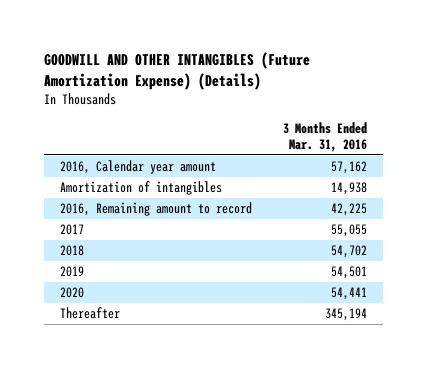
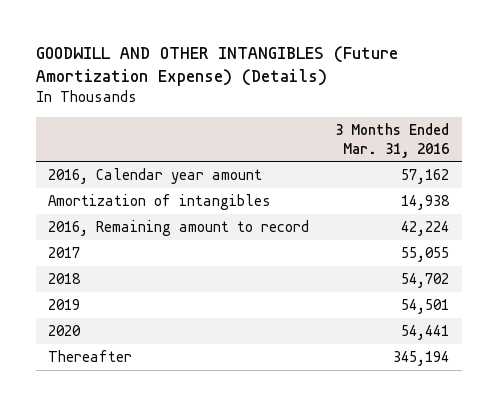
[331,203,368,217] 42,225 -> [400,221,449,237] 42,224

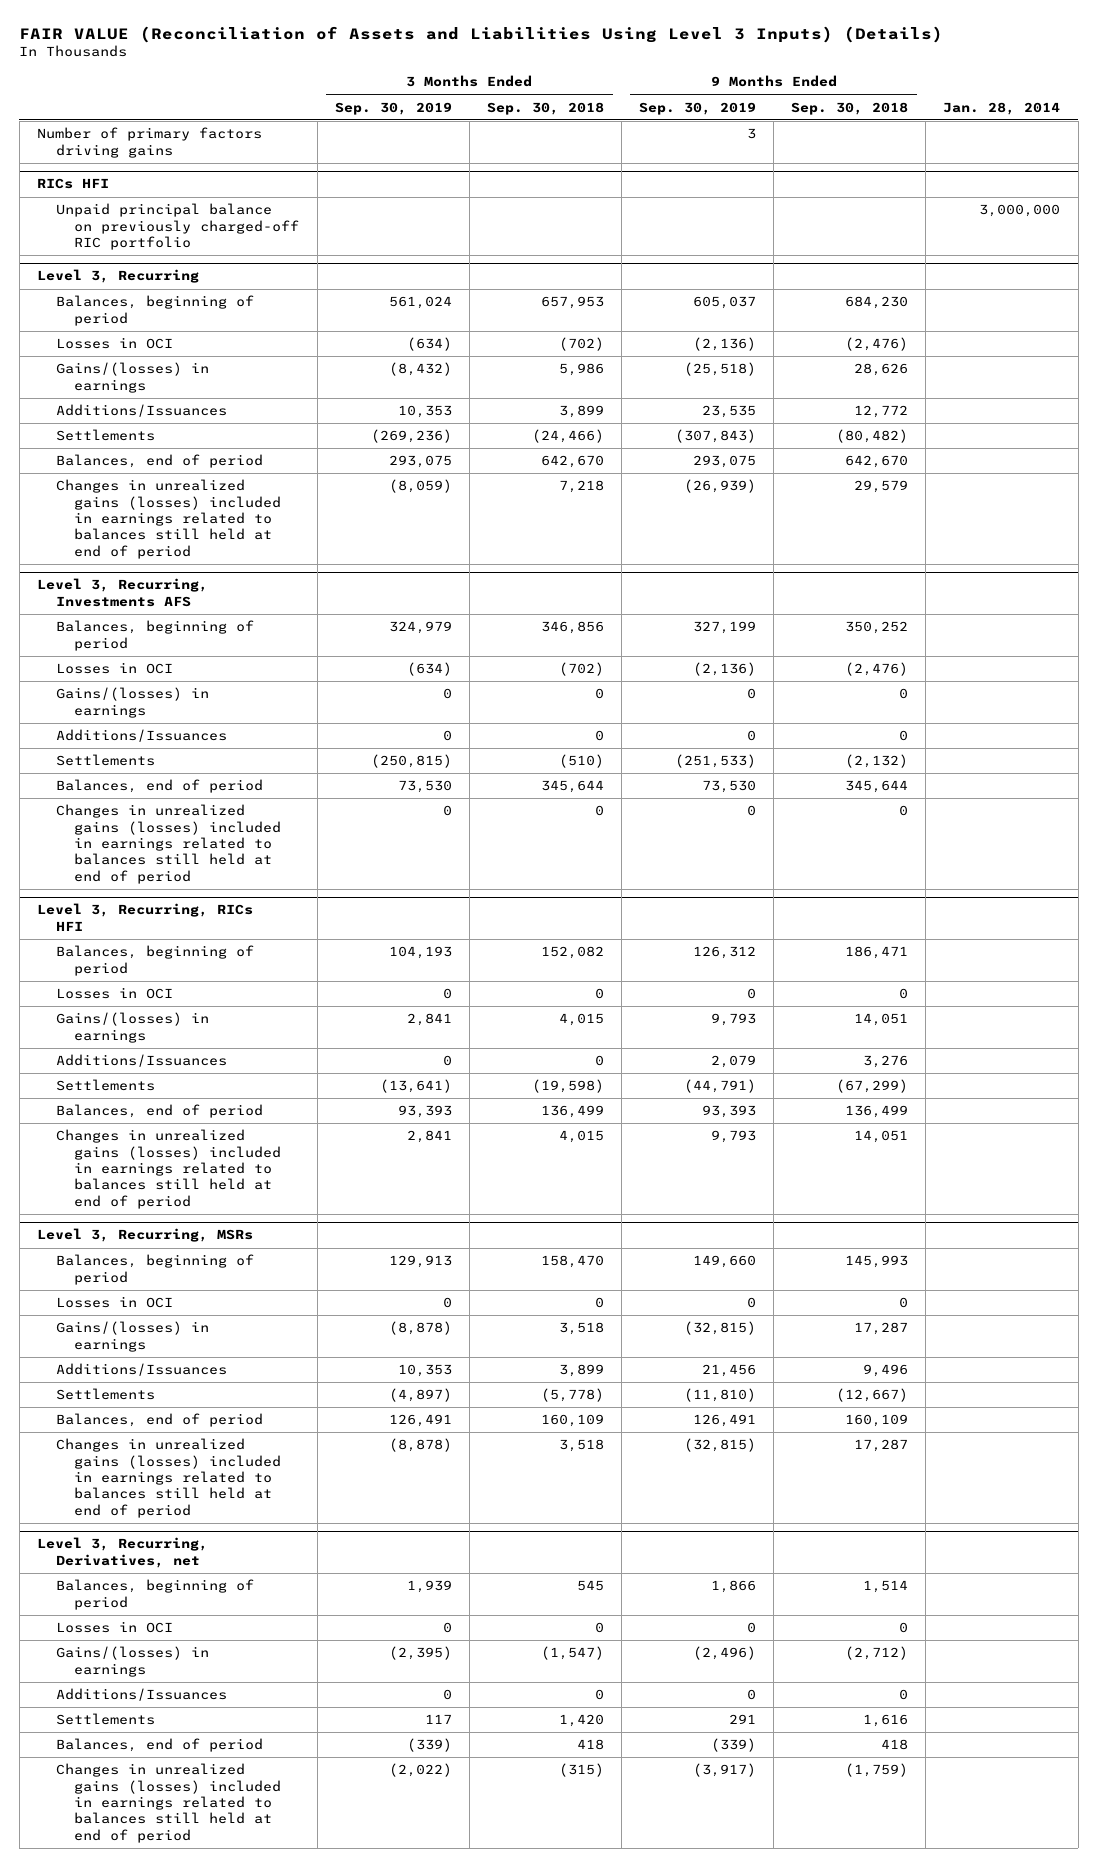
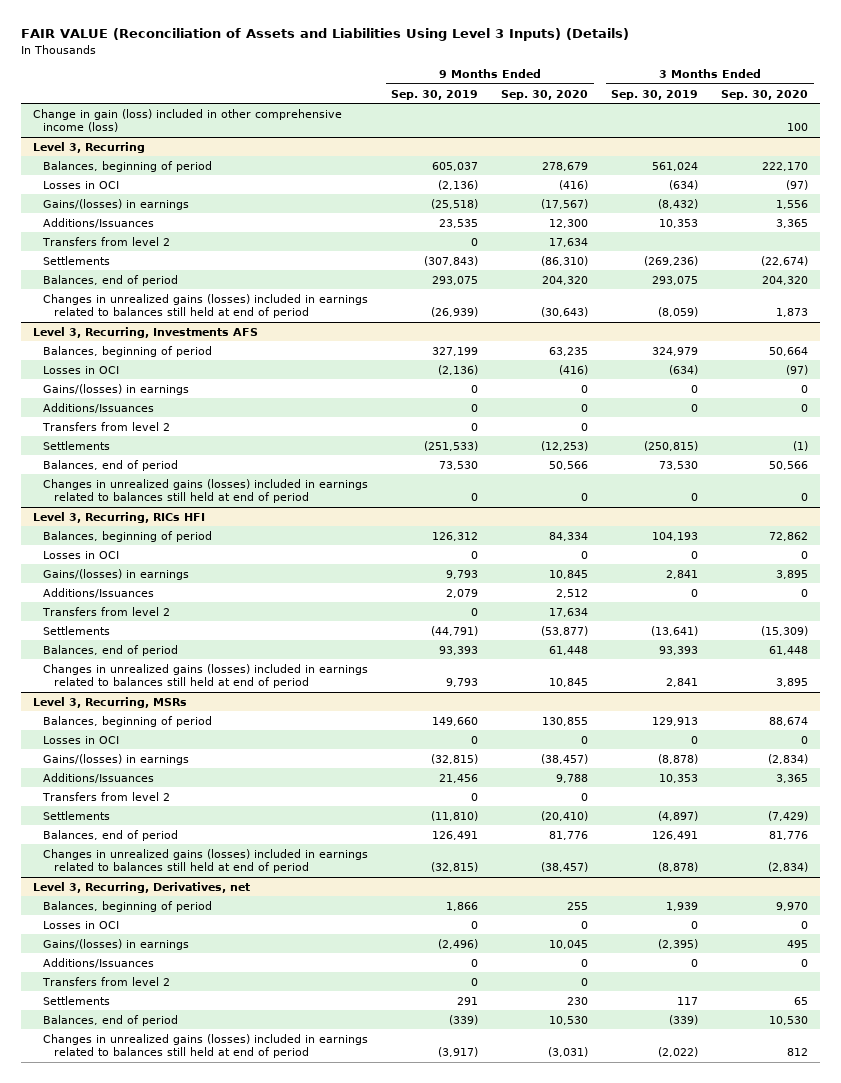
[486,101,604,115] Sep. 30, 2018 -> none
[791,101,909,115] Sep. 30, 2018 -> none
[943,101,1061,115] Jan. 28, 2014 -> none
none -> [501,89,589,100] Sep. 30, 2020
none -> [721,89,809,100] Sep. 30, 2020
[36,127,262,158] Number of primary factors driving gains -> none
[36,178,109,190] RICs HFI -> none
[55,203,300,251] Unpaid principal balance on previously charged-off RIC portfolio -> none
none -> [32,108,342,133] Change in gain (loss) included in other comprehensive income (loss)
none -> [42,236,171,246] Transfers from level 2
none -> [42,421,171,431] Transfers from level 2
none -> [42,606,171,616] Transfers from level 2
none -> [42,791,171,801] Transfers from level 2
none -> [42,976,171,986] Transfers from level 2

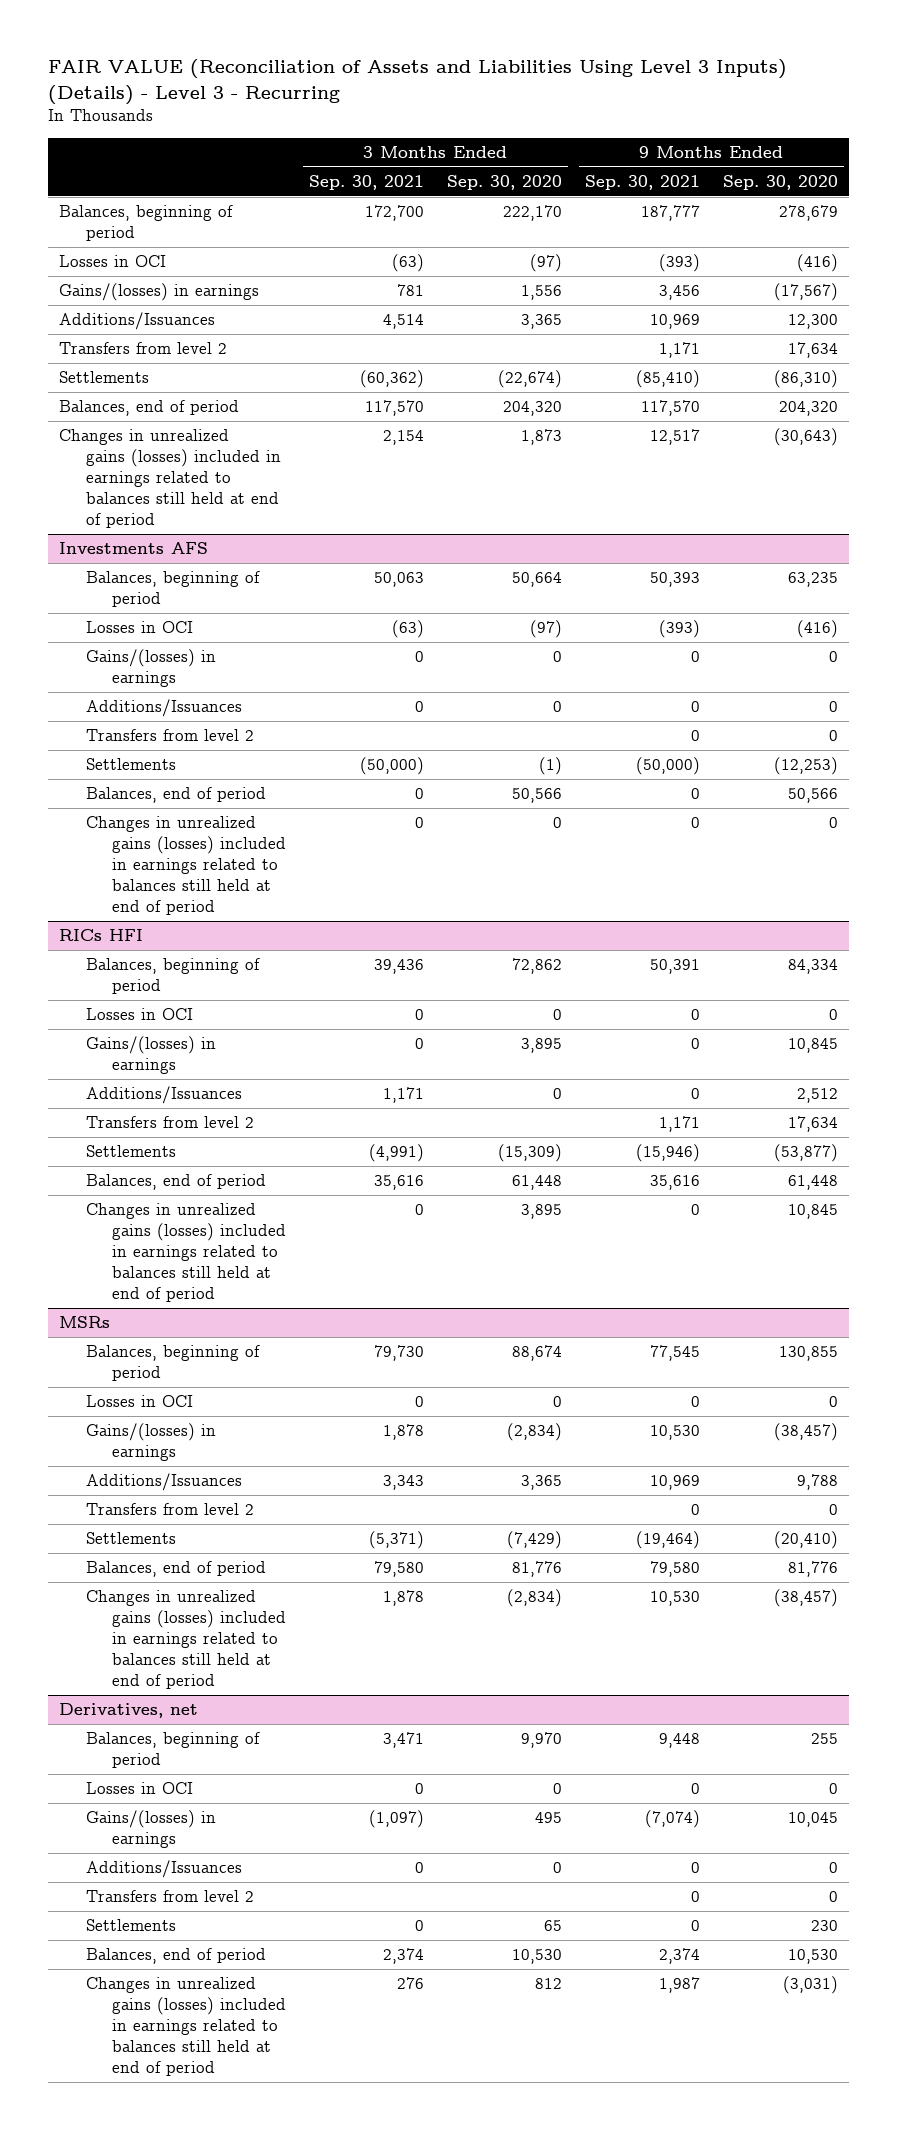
[20,28,629,42] FAIR VALUE (Reconciliation of Assets and Liabilities Using Level 3 Inputs) (Details) -> [47,59,787,106] FAIR VALUE (Reconciliation of Assets and Liabilities Using Level 3 Inputs) (Details) - Level 3 - Recurring
[391,89,479,100] Sep. 30, 2019 -> none
[611,89,699,100] Sep. 30, 2019 -> none
none -> [308,175,424,191] Sep. 30, 2021
none -> [584,175,700,191] Sep. 30, 2021
[32,108,342,133] Change in gain (loss) included in other comprehensive income (loss) -> none
[32,141,145,153] Level 3, Recurring -> none
[32,326,258,338] Level 3, Recurring, Investments AFS -> none
none -> [59,542,209,555] Investments AFS
[32,511,205,523] Level 3, Recurring, RICs HFI -> none
none -> [59,929,144,942] RICs HFI
[32,696,187,708] Level 3, Recurring, MSRs -> none
none -> [59,1316,111,1329] MSRs
[32,881,250,893] Level 3, Recurring, Derivatives, net -> none
none -> [59,1703,199,1719] Derivatives, net

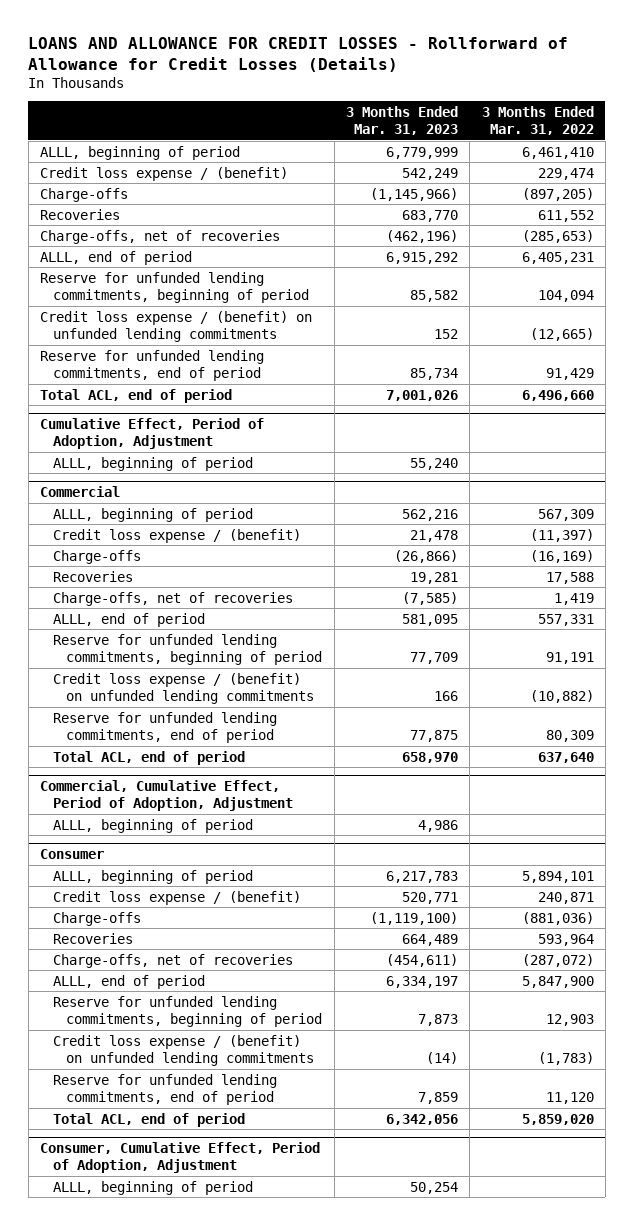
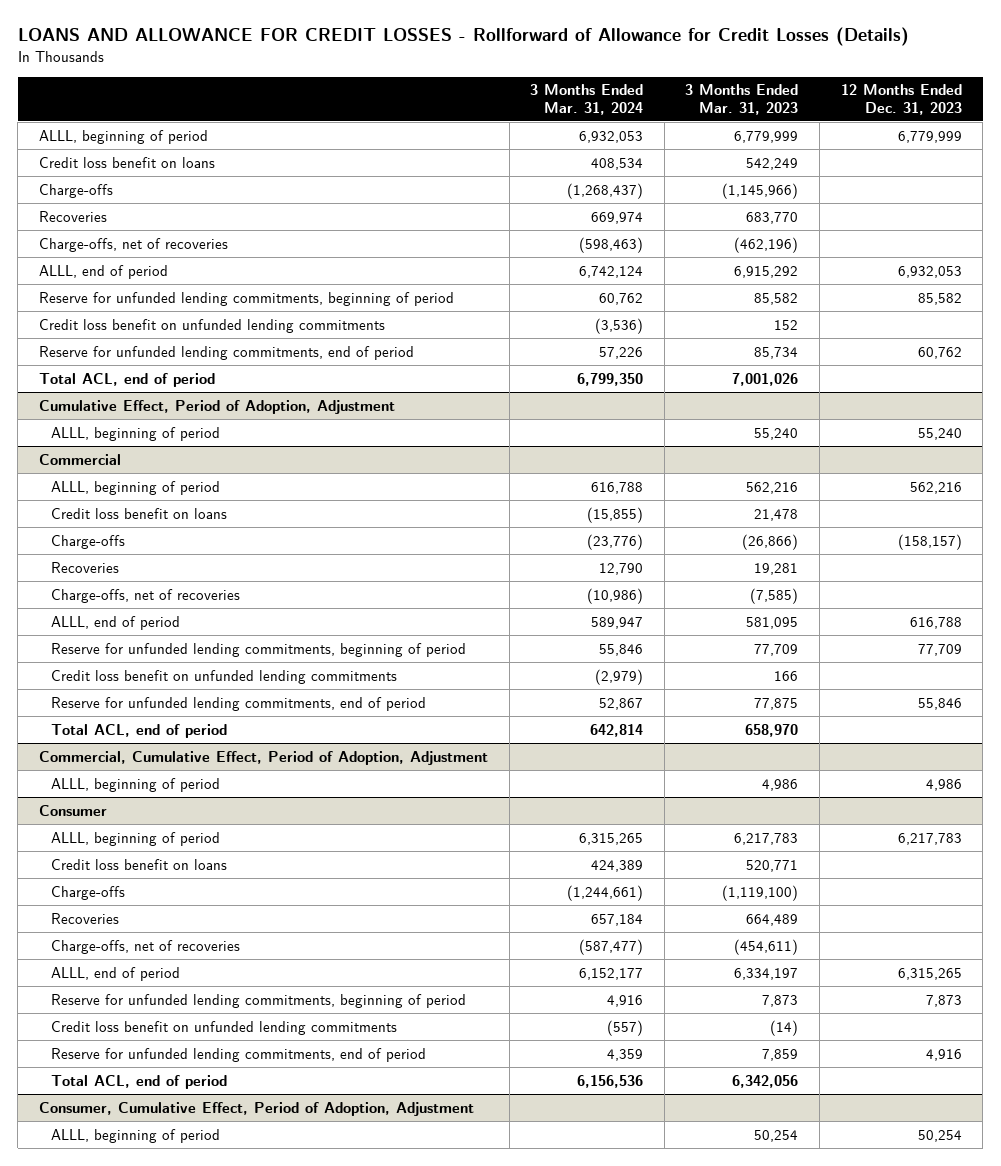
[481,105,594,136] 3 Months Ended Mar. 31, 2022 -> none
none -> [530,84,644,115] 3 Months Ended Mar. 31, 2024
none -> [840,84,962,115] 12 Months Ended Dec. 31, 2023
[40,166,289,181] Credit loss expense / (benefit) -> [38,156,215,168] Credit loss benefit on loans
[40,310,313,342] Credit loss expense / (benefit) on unfunded lending commitments -> [38,318,385,333] Credit loss benefit on unfunded lending commitments
[53,528,302,543] Credit loss expense / (benefit) -> [51,507,228,519] Credit loss benefit on loans
[53,672,315,704] Credit loss expense / (benefit) on unfunded lending commitments -> [51,669,398,684] Credit loss benefit on unfunded lending commitments
[53,890,302,905] Credit loss expense / (benefit) -> [51,858,228,870] Credit loss benefit on loans
[53,1034,315,1066] Credit loss expense / (benefit) on unfunded lending commitments -> [51,1020,398,1035] Credit loss benefit on unfunded lending commitments

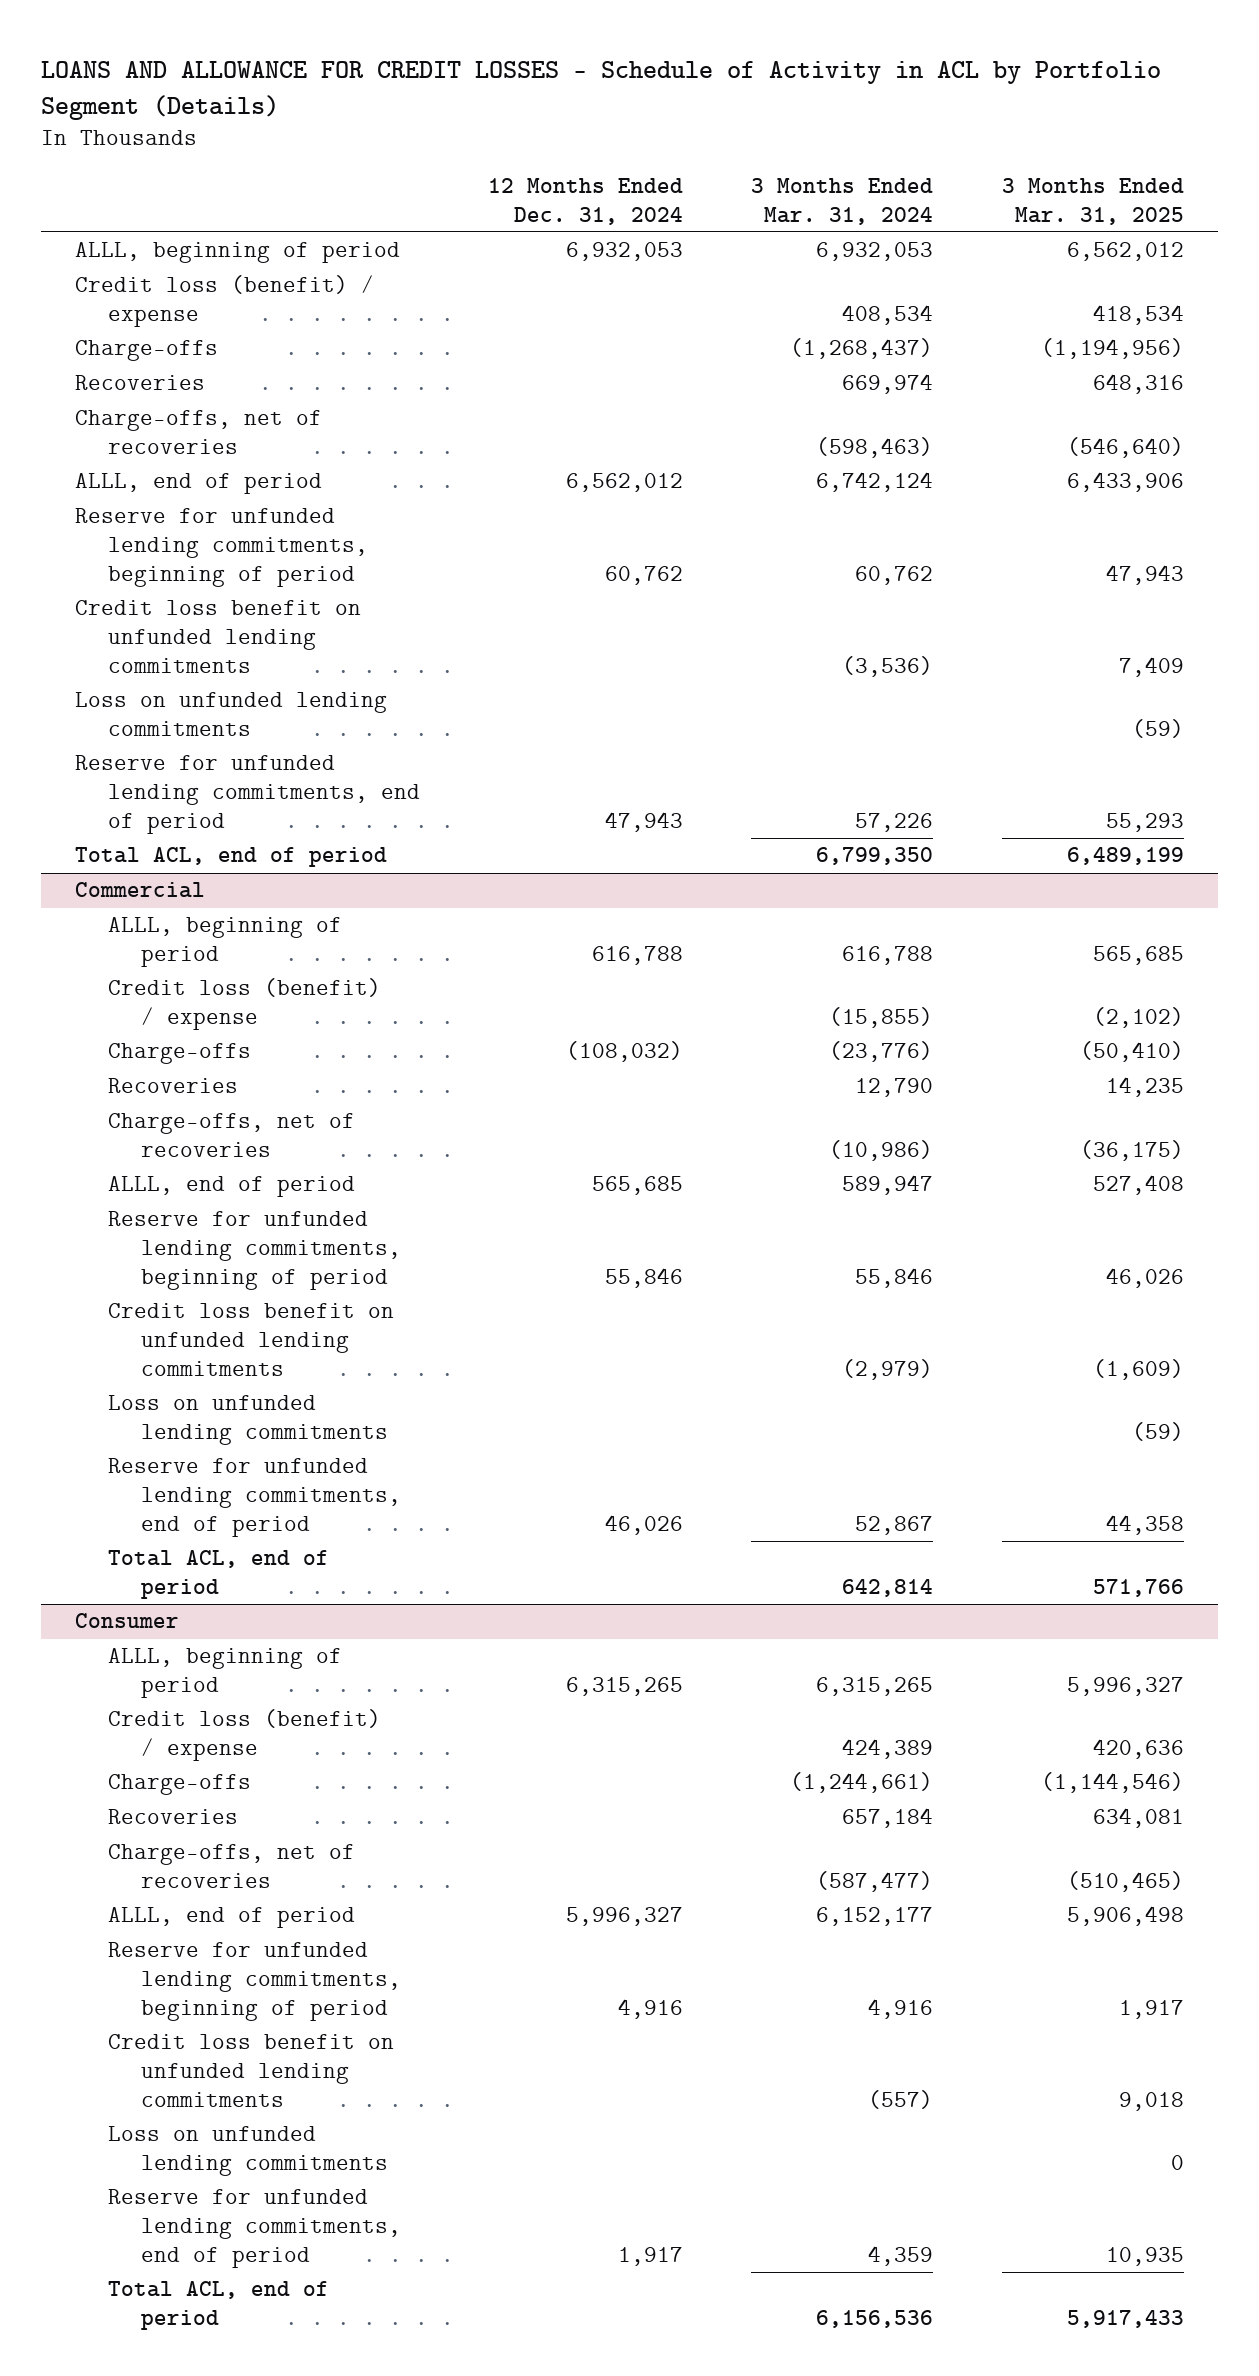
[17,27,909,47] LOANS AND ALLOWANCE FOR CREDIT LOSSES - Rollforward of Allowance for Credit Losses (Details) -> [41,60,1162,120] LOANS AND ALLOWANCE FOR CREDIT LOSSES - Schedule of Activity in ACL by Portfolio Segment (Details)
[685,84,799,115] 3 Months Ended Mar. 31, 2023 -> none
[840,84,962,115] 12 Months Ended Dec. 31, 2023 -> none
none -> [488,178,684,225] 12 Months Ended Dec. 31, 2024
none -> [1001,178,1184,225] 3 Months Ended Mar. 31, 2025
[38,156,215,168] Credit loss benefit on loans -> [75,275,375,328] Credit loss (benefit) / expense
none -> [75,692,388,737] Loss on unfunded lending commitments
[38,399,395,414] Cumulative Effect, Period of Adoption, Adjustment -> none
[51,426,221,441] ALLL, beginning of period -> none
[51,507,228,519] Credit loss benefit on loans -> [108,978,382,1031] Credit loss (benefit) / expense
none -> [108,1395,389,1446] Loss on unfunded lending commitments
[38,750,488,765] Commercial, Cumulative Effect, Period of Adoption, Adjustment -> none
[51,777,221,792] ALLL, beginning of period -> none
[51,858,228,870] Credit loss benefit on loans -> [108,1709,382,1762] Credit loss (benefit) / expense
none -> [108,2126,389,2177] Loss on unfunded lending commitments
[38,1101,474,1116] Consumer, Cumulative Effect, Period of Adoption, Adjustment -> none
[51,1128,221,1143] ALLL, beginning of period -> none

